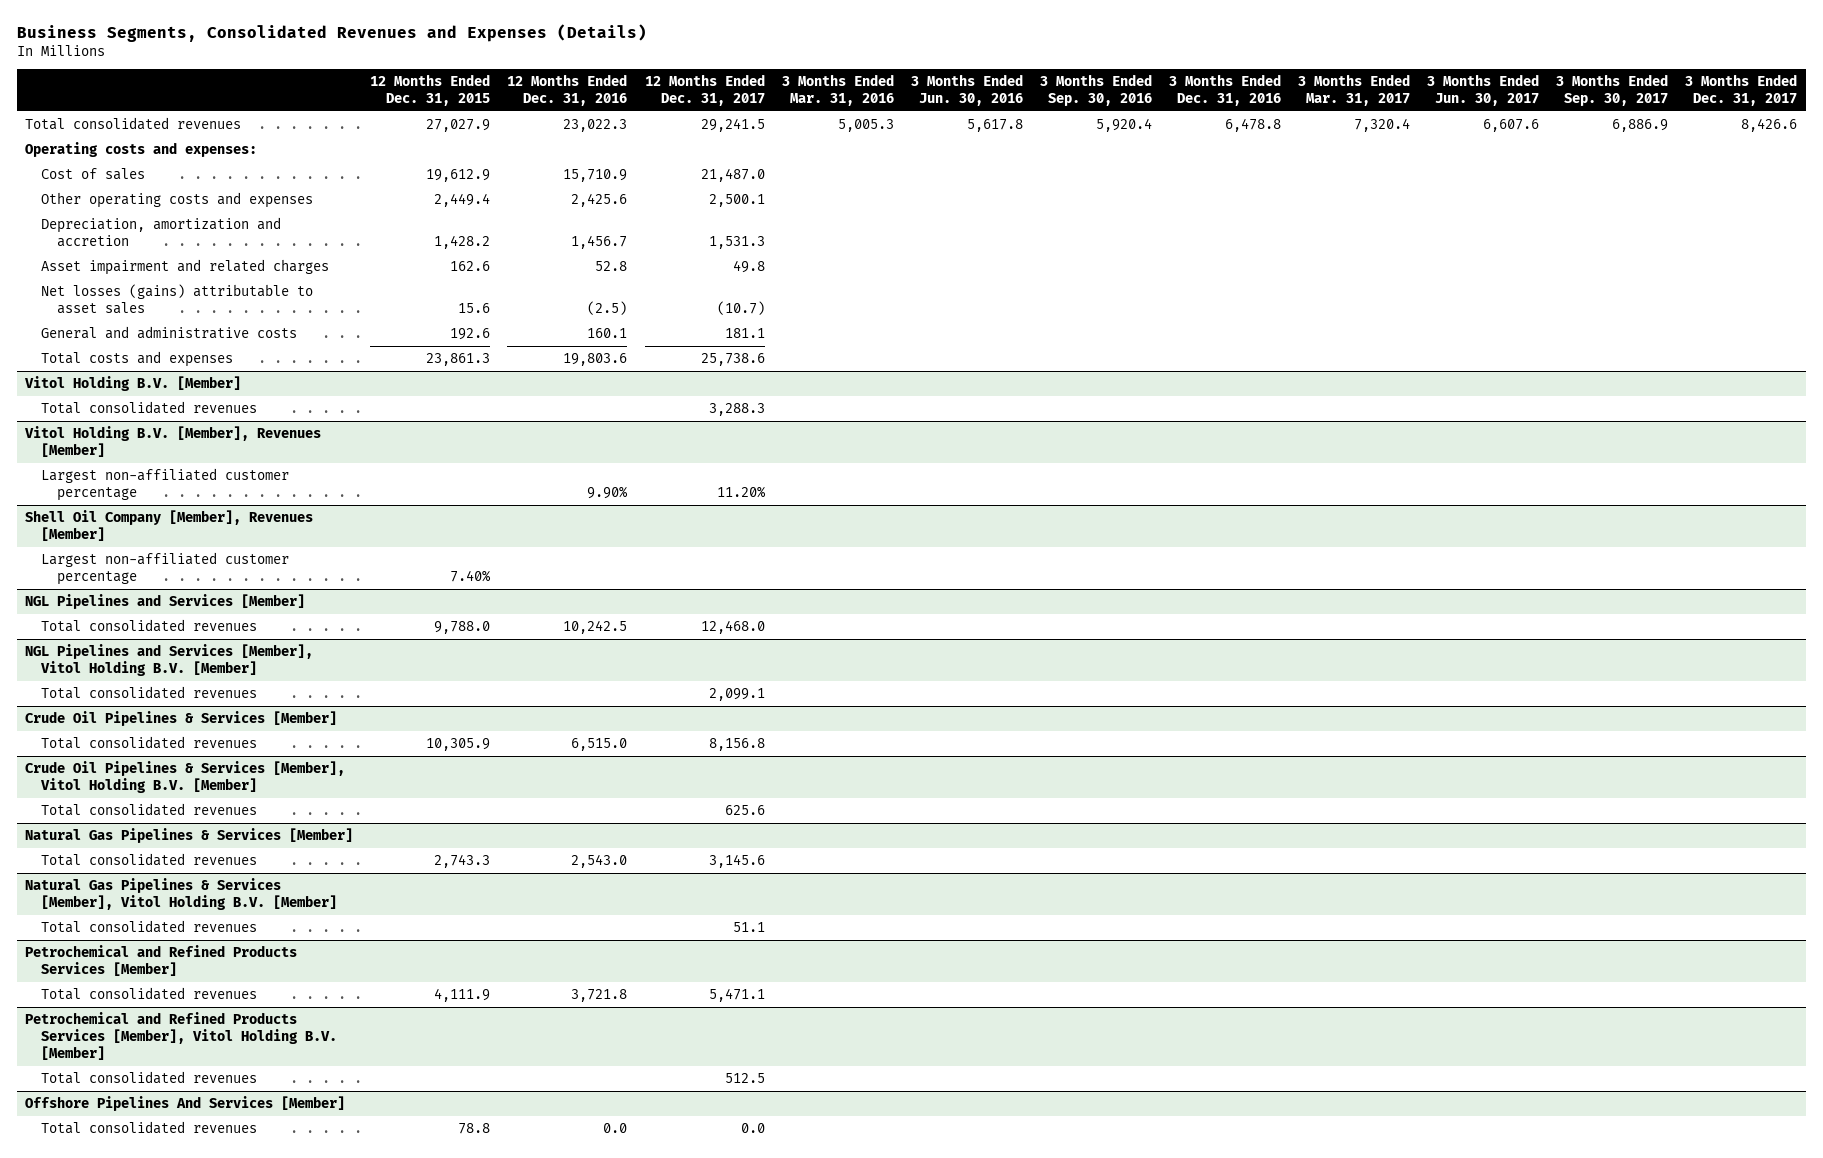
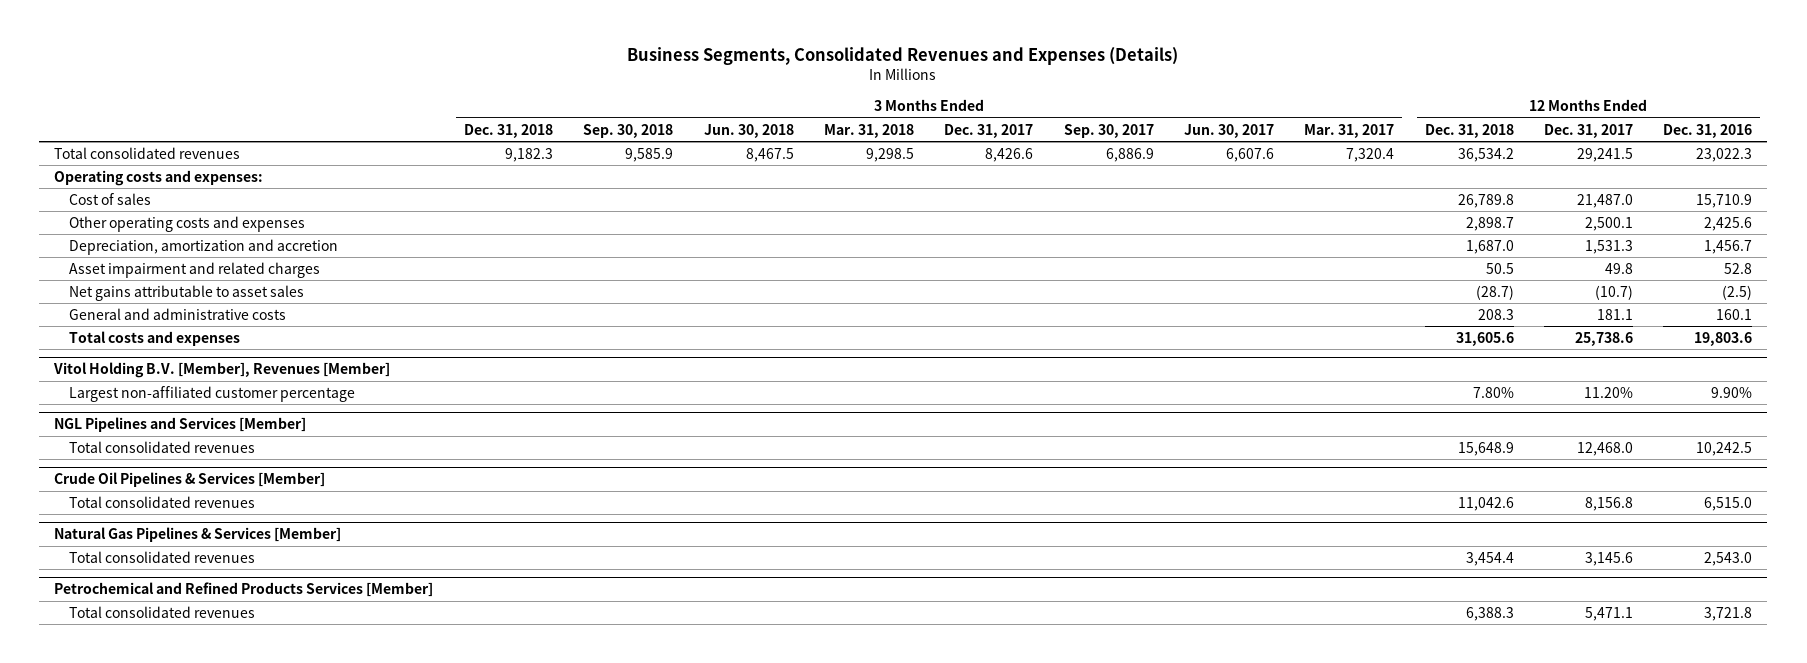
[370,74,491,107] 12 Months Ended Dec. 31, 2015 -> none
[781,74,894,107] 3 Months Ended Mar. 31, 2016 -> none
[910,74,1023,107] 3 Months Ended Jun. 30, 2016 -> none
[1039,74,1152,107] 3 Months Ended Sep. 30, 2016 -> none
[1168,74,1281,107] 3 Months Ended Dec. 31, 2016 -> none
none -> [463,123,553,138] Dec. 31, 2018
none -> [583,123,674,138] Sep. 30, 2018
none -> [703,123,794,138] Jun. 30, 2018
none -> [823,123,914,138] Mar. 31, 2018
none -> [1424,123,1514,138] Dec. 31, 2018
[41,284,314,315] Net losses (gains) attributable to asset sales -> [68,284,304,301] Net gains attributable to asset sales
[25,376,242,392] Vitol Holding B.V. [Member] -> none
[41,401,258,415] Total consolidated revenues -> none
[25,510,314,542] Shell Oil Company [Member], Revenues [Member] -> none
[41,552,290,586] Largest non-affiliated customer percentage -> none
[25,644,314,677] NGL Pipelines and Services [Member], Vitol Holding B.V. [Member] -> none
[41,686,258,700] Total consolidated revenues -> none
[25,761,346,794] Crude Oil Pipelines & Services [Member], Vitol Holding B.V. [Member] -> none
[41,803,258,817] Total consolidated revenues -> none
[25,878,338,911] Natural Gas Pipelines & Services [Member], Vitol Holding B.V. [Member] -> none
[41,920,258,934] Total consolidated revenues -> none
[25,1012,338,1060] Petrochemical and Refined Products Services [Member], Vitol Holding B.V. [Member] -> none
[41,1071,258,1085] Total consolidated revenues -> none
[25,1096,346,1112] Offshore Pipelines And Services [Member] -> none
[41,1121,258,1135] Total consolidated revenues -> none

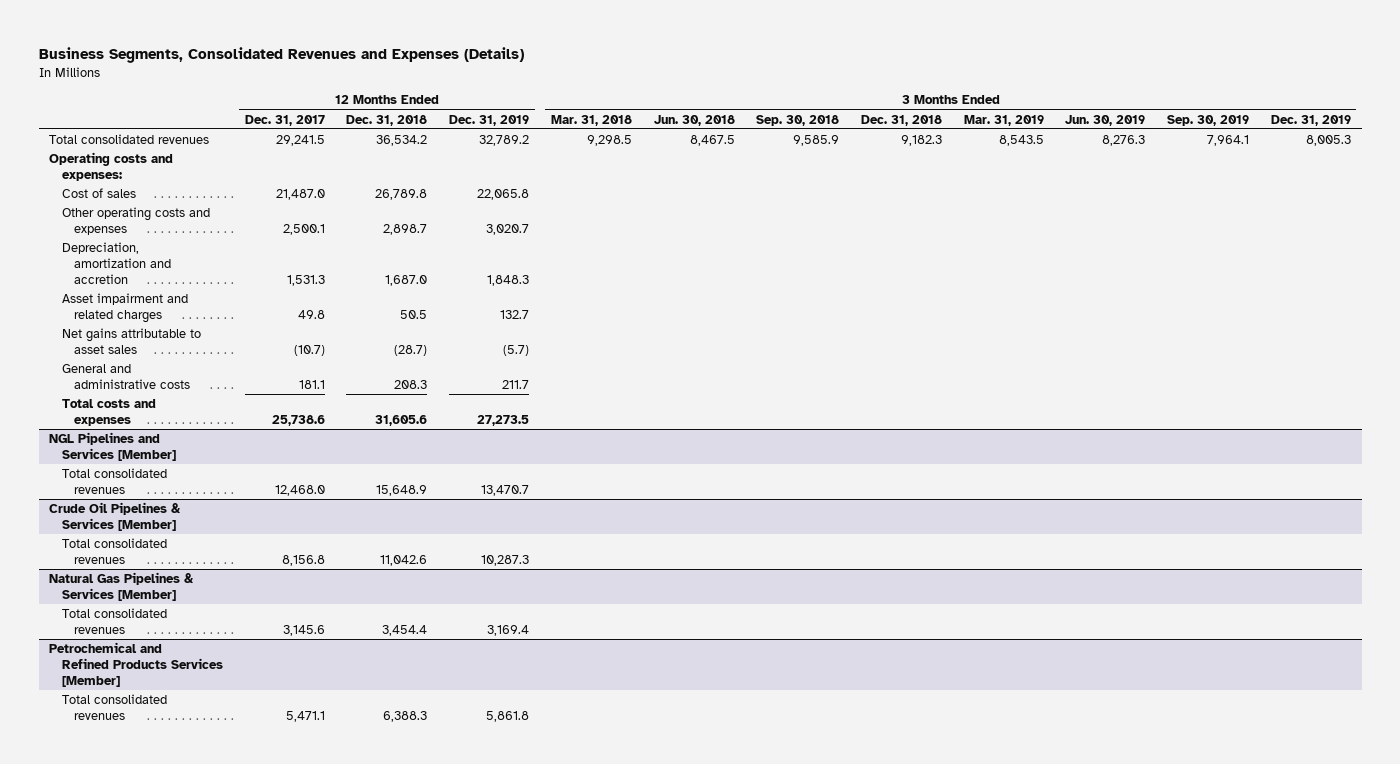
[944,123,1034,138] Dec. 31, 2017 -> none
[1063,123,1154,138] Sep. 30, 2017 -> none
[1183,123,1274,138] Jun. 30, 2017 -> none
[1304,123,1395,138] Mar. 31, 2017 -> none
[1663,123,1753,138] Dec. 31, 2016 -> none
none -> [449,114,530,126] Dec. 31, 2019
none -> [963,114,1044,126] Mar. 31, 2019
none -> [1065,114,1146,126] Jun. 30, 2019
none -> [1167,114,1250,126] Sep. 30, 2019
none -> [1270,114,1351,126] Dec. 31, 2019
[53,362,391,379] Vitol Holding B.V. [Member], Revenues [Member] -> none
[68,385,355,402] Largest non-affiliated customer percentage -> none

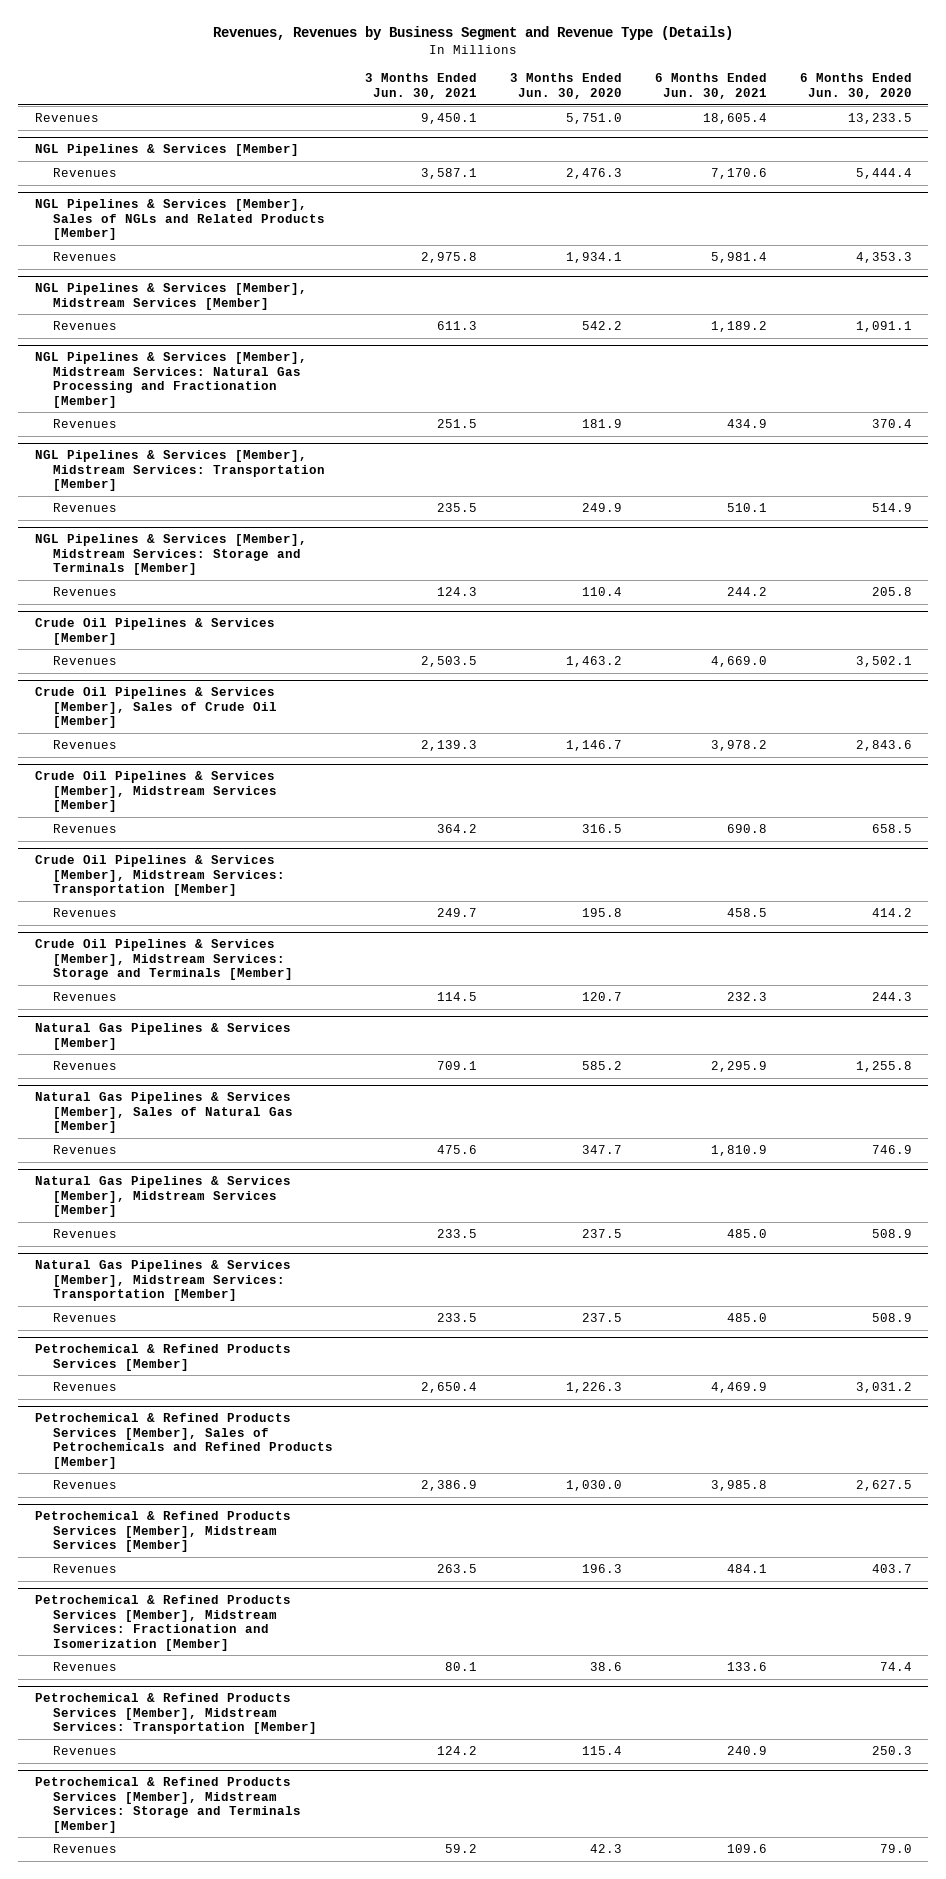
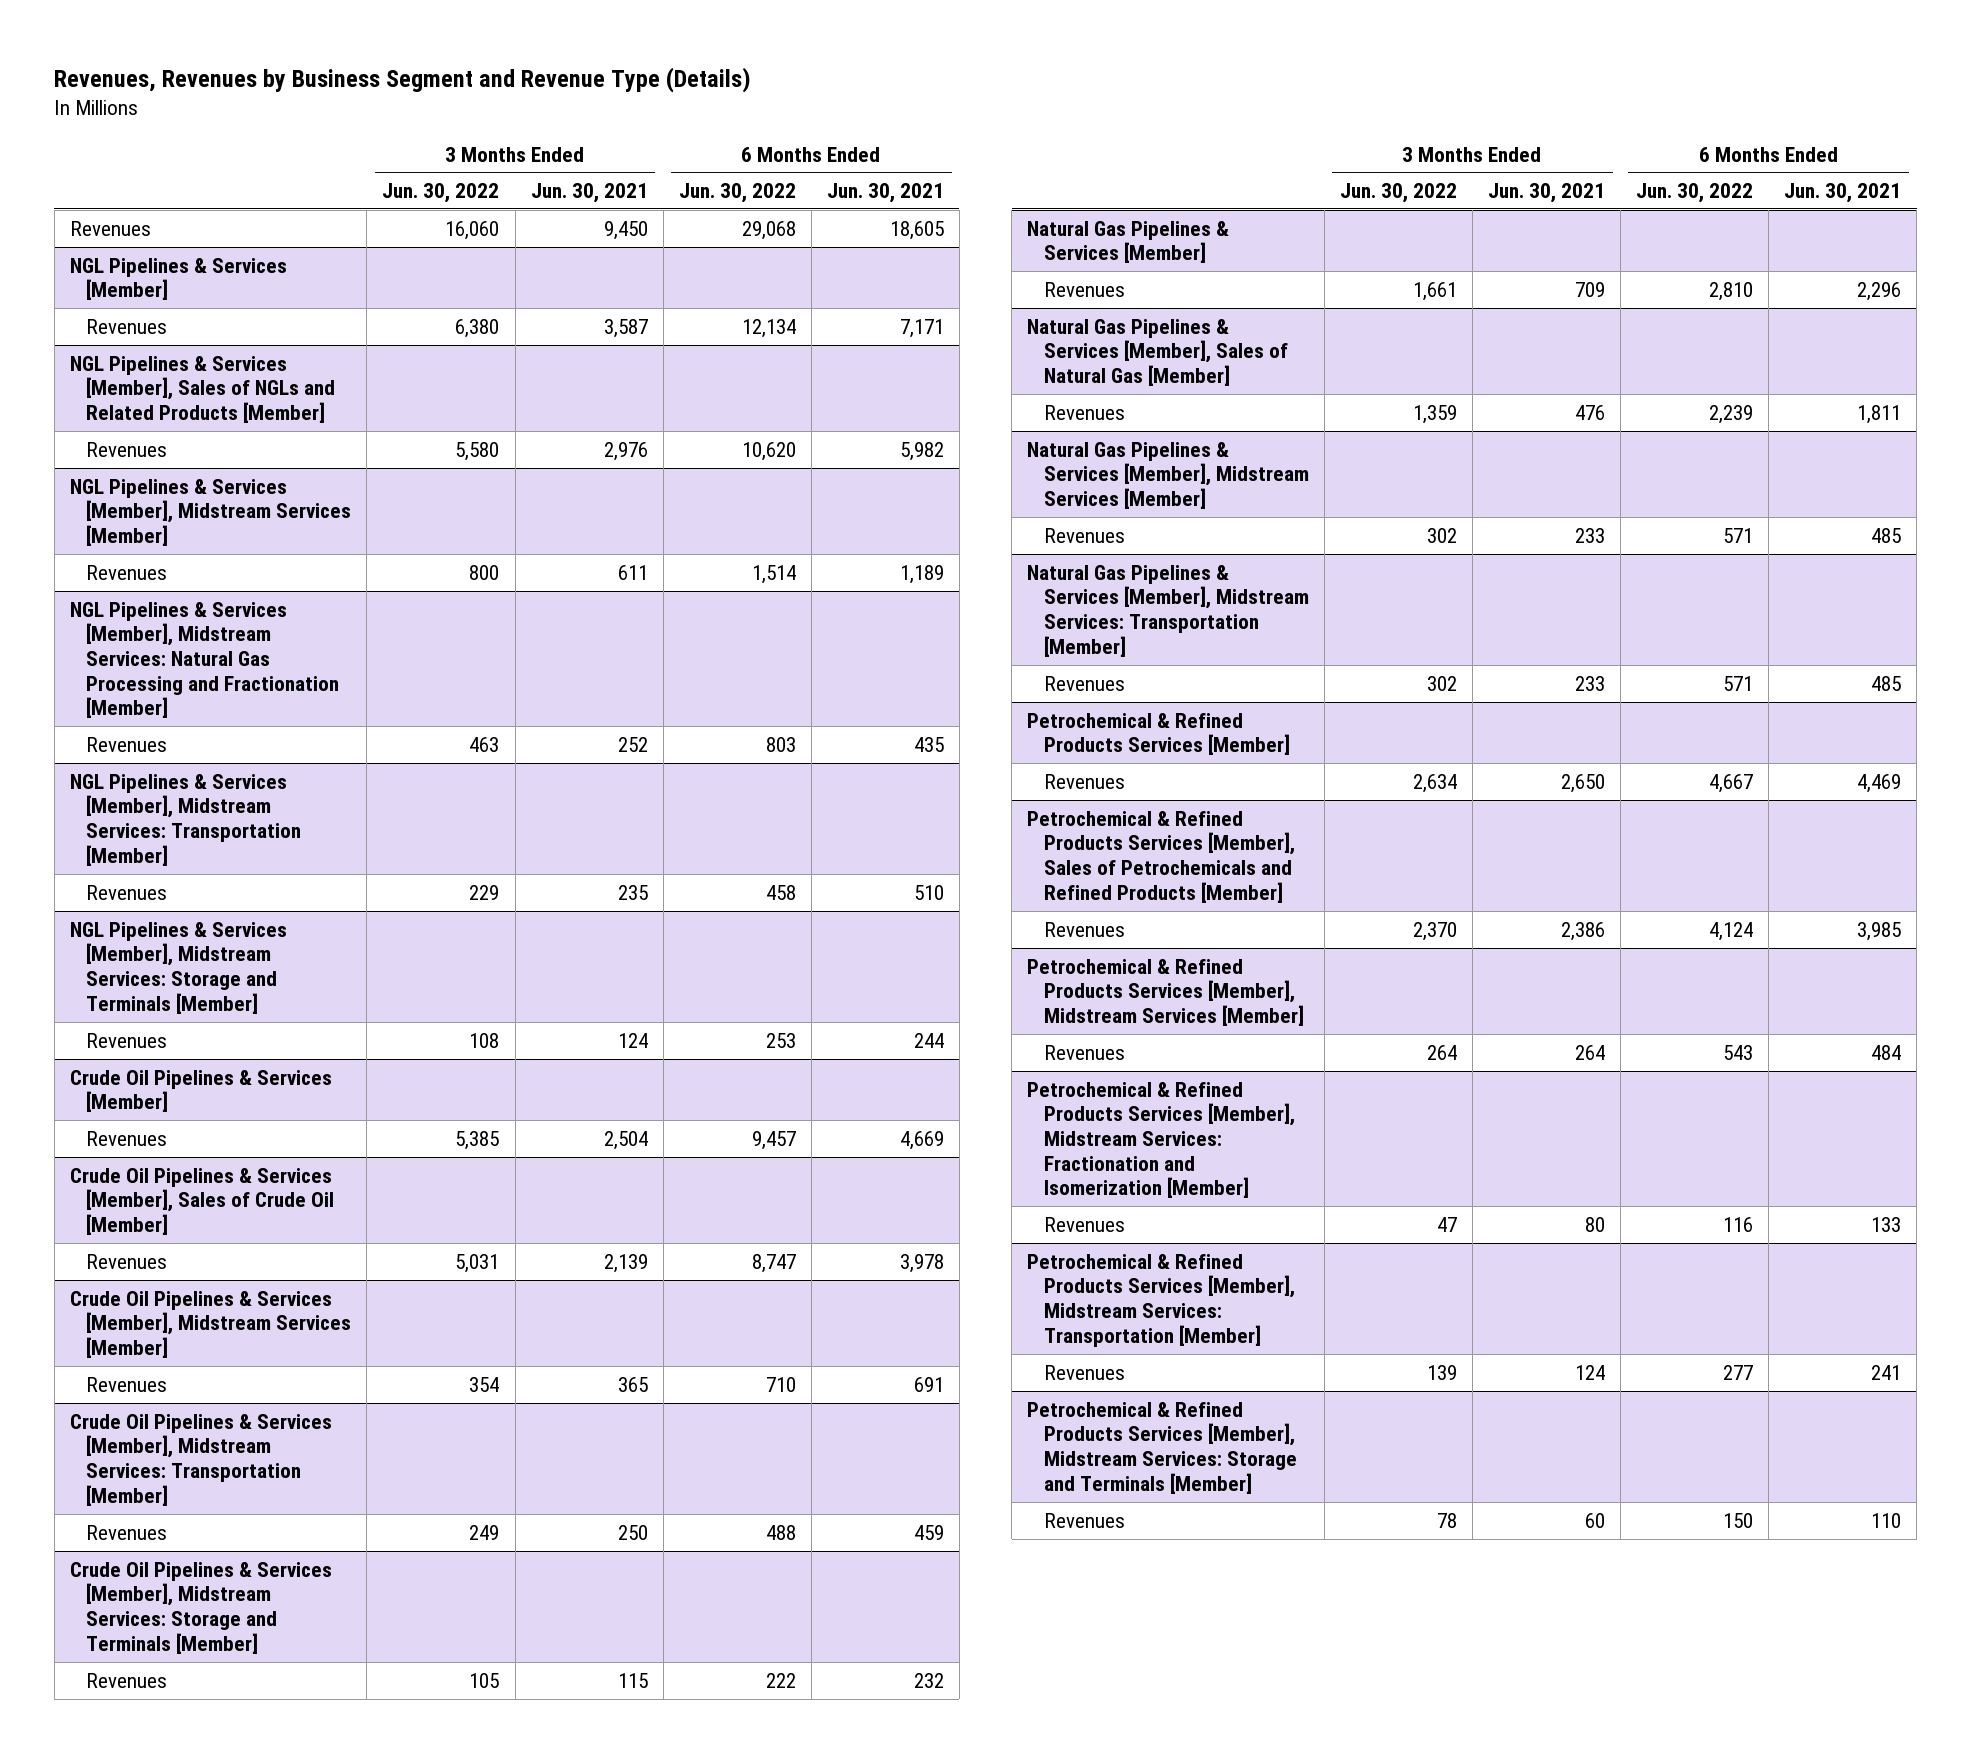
[510,73,623,99] 3 Months Ended Jun. 30, 2020 -> none
[799,73,912,99] 6 Months Ended Jun. 30, 2020 -> none
none -> [382,183,500,204] Jun. 30, 2022
none -> [678,183,796,204] Jun. 30, 2022
[421,112,478,124] 9,450.1 -> [603,220,648,240] 9,450
[702,112,767,124] 18,605.4 -> [889,220,944,240] 18,605
[421,167,478,179] 3,587.1 -> [603,318,648,338] 3,587
[710,167,767,179] 7,170.6 -> [899,318,944,338] 7,171
[421,251,478,263] 2,975.8 -> [603,441,648,461] 2,976
[710,251,767,263] 5,981.4 -> [899,441,944,461] 5,982
[437,320,478,330] 611.3 -> [617,564,648,580] 611
[710,320,767,332] 1,189.2 -> [899,564,944,584] 1,189
[437,418,478,428] 251.5 -> [617,736,648,752] 252
[726,418,767,428] 434.9 -> [913,736,944,752] 435
[437,502,478,512] 235.5 -> [617,884,648,900] 235
[726,502,767,512] 510.1 -> [913,884,944,900] 510
[437,586,478,596] 124.3 -> [617,1032,648,1048] 124
[726,586,767,596] 244.2 -> [913,1032,944,1048] 244
[421,655,478,667] 2,503.5 -> [603,1130,648,1150] 2,504
[710,655,767,667] 4,669.0 -> [899,1130,944,1150] 4,669
[421,739,478,751] 2,139.3 -> [603,1253,648,1273] 2,139
[710,739,767,751] 3,978.2 -> [899,1253,944,1273] 3,978
[437,823,478,833] 364.2 -> [617,1376,648,1392] 365
[726,823,767,833] 690.8 -> [913,1376,944,1392] 691
[437,907,478,917] 249.7 -> [617,1524,648,1540] 250
[726,907,767,917] 458.5 -> [913,1524,944,1540] 459
[437,991,478,1001] 114.5 -> [617,1672,648,1688] 115
[726,991,767,1001] 232.3 -> [913,1672,944,1688] 232
[437,1060,478,1070] 709.1 -> [1574,281,1605,297] 709
[710,1060,767,1072] 2,295.9 -> [1857,281,1902,301] 2,296
[437,1144,478,1154] 475.6 -> [1574,404,1605,420] 476
[710,1144,767,1156] 1,810.9 -> [1857,404,1902,424] 1,811
[437,1228,478,1238] 233.5 -> [1574,527,1605,543] 233
[726,1228,767,1238] 485.0 -> [1871,527,1902,543] 485
[437,1312,478,1322] 233.5 -> [1574,675,1605,691] 233
[726,1312,767,1322] 485.0 -> [1871,675,1902,691] 485
[421,1381,478,1393] 2,650.4 -> [1560,773,1605,793] 2,650
[710,1381,767,1393] 4,469.9 -> [1857,773,1902,793] 4,469
[421,1479,478,1491] 2,386.9 -> [1560,921,1605,941] 2,386
[710,1479,767,1491] 3,985.8 -> [1857,921,1902,941] 3,985
[437,1563,478,1573] 263.5 -> [1574,1044,1605,1060] 264
[726,1563,767,1573] 484.1 -> [1871,1044,1902,1060] 484
[445,1661,478,1671] 80.1 -> [1584,1216,1605,1232] 80
[726,1661,767,1671] 133.6 -> [1871,1216,1902,1232] 133
[437,1745,478,1755] 124.2 -> [1574,1364,1605,1380] 124
[726,1745,767,1755] 240.9 -> [1871,1364,1902,1380] 241
[445,1843,478,1853] 59.2 -> [1584,1512,1605,1528] 60
[726,1843,767,1853] 109.6 -> [1871,1512,1902,1528] 110

